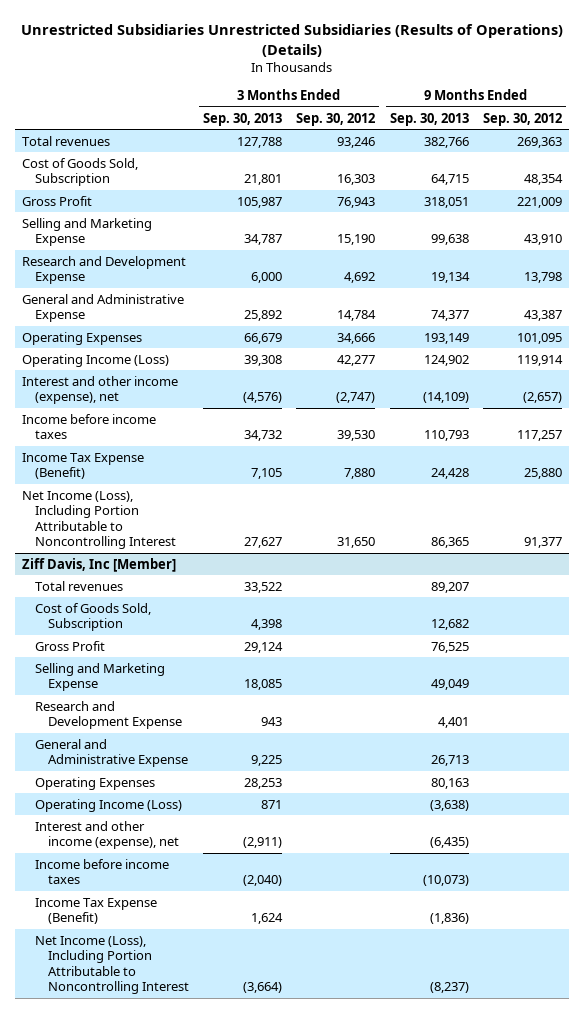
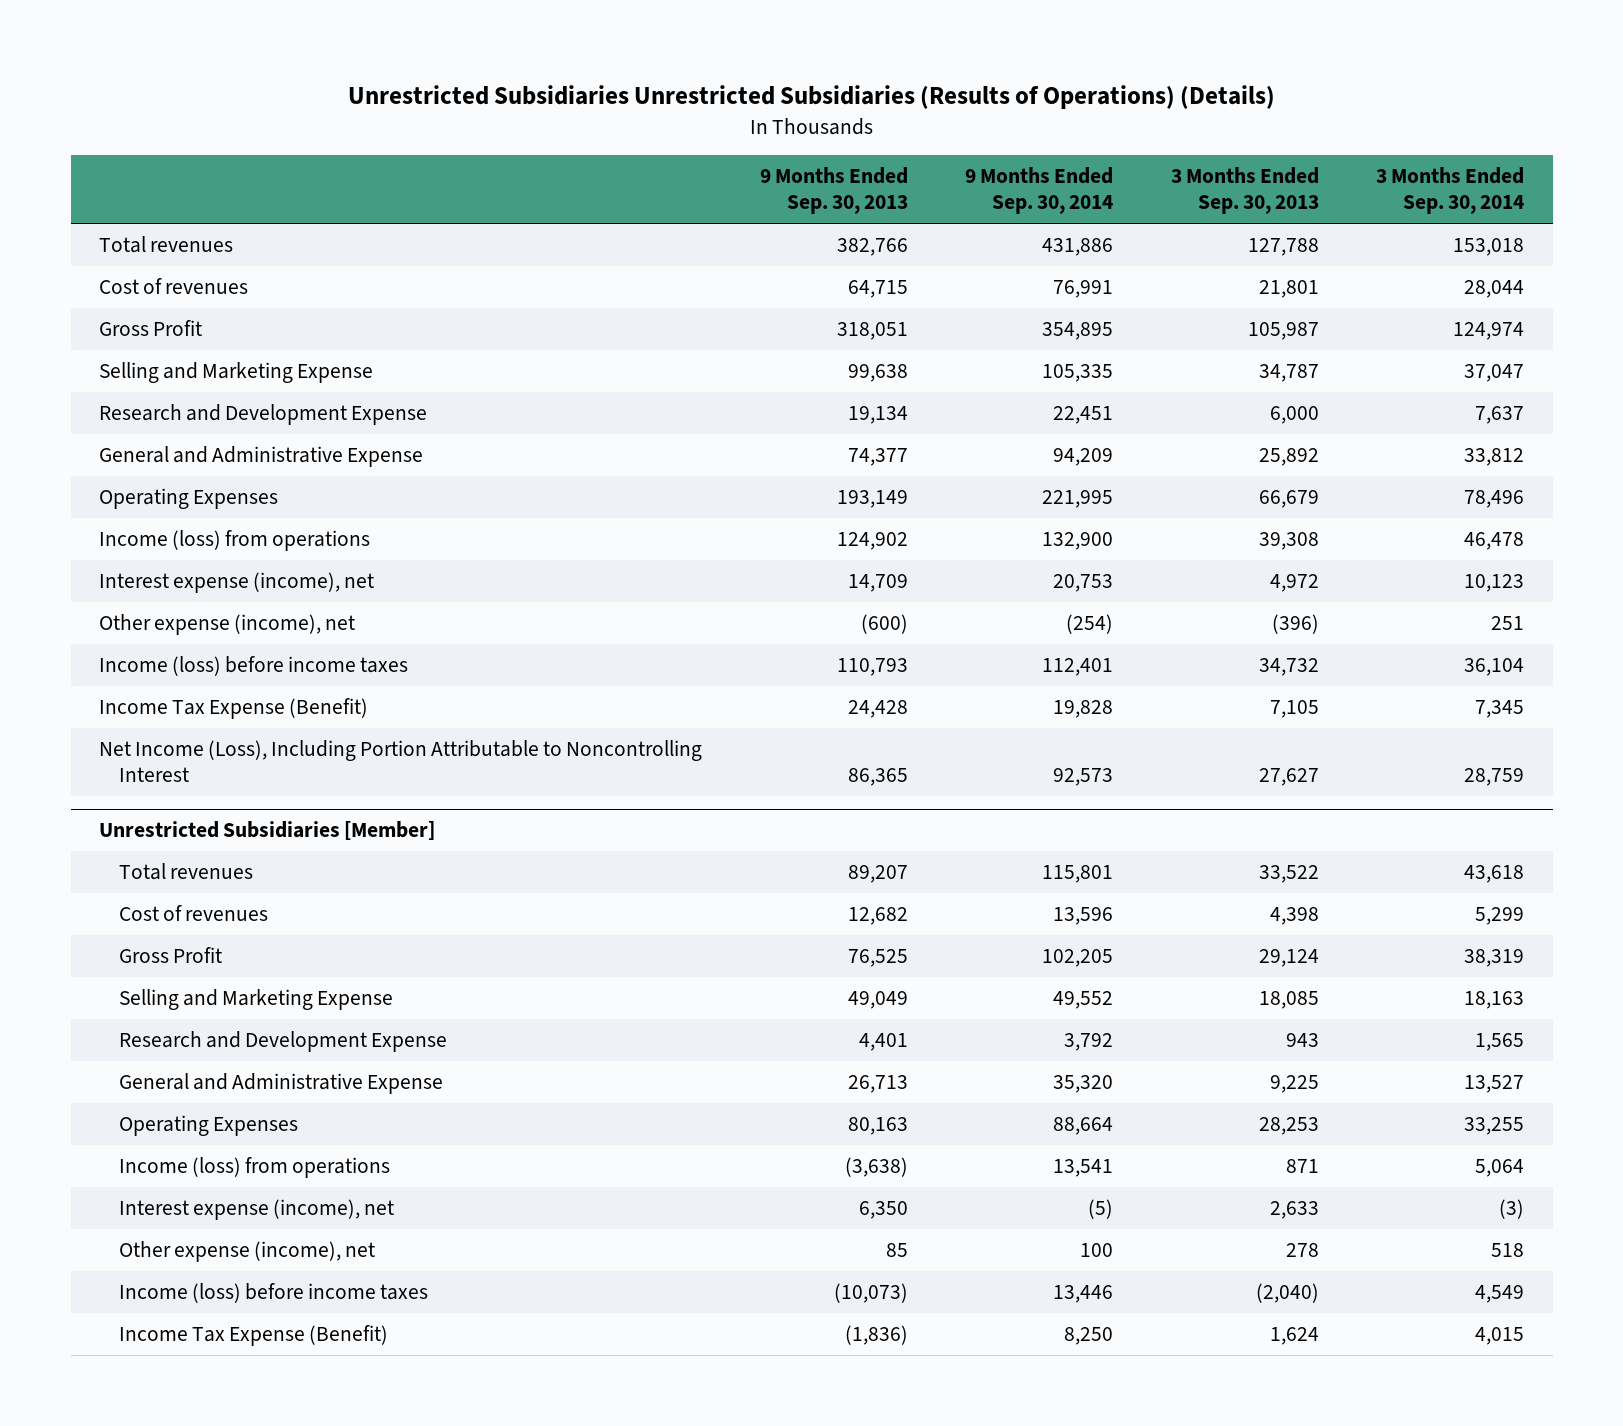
[296,112,376,126] Sep. 30, 2012 -> none
[483,112,563,126] Sep. 30, 2012 -> none
none -> [965,167,1114,215] 9 Months Ended Sep. 30, 2014
none -> [1376,167,1525,215] 3 Months Ended Sep. 30, 2014
[21,157,138,187] Cost of Goods Sold, Subscription -> [99,278,249,295] Cost of revenues
[21,353,169,367] Operating Income (Loss) -> [99,530,371,552] Income (loss) from operations
none -> [99,572,375,594] Interest expense (income), net
[21,375,178,405] Interest and other income (expense), net -> [99,614,356,636] Other expense (income), net
[243,392,283,404] (4,576) -> [1271,614,1319,635] (396)
[422,392,469,404] (14,109) -> [860,614,908,635] (600)
[21,413,156,440] Income before income taxes -> [99,656,409,677] Income (loss) before income taxes
[21,557,176,572] Ziff Davis, Inc [Member] -> none
none -> [99,821,436,841] Unrestricted Subsidiaries [Member]
[34,602,151,632] Cost of Goods Sold, Subscription -> [118,905,268,922] Cost of revenues
[34,798,182,812] Operating Income (Loss) -> [118,1157,390,1179] Income (loss) from operations
none -> [118,1199,394,1221] Interest expense (income), net
[34,820,179,850] Interest and other income (expense), net -> [118,1241,375,1263] Other expense (income), net
[243,837,283,849] (2,911) -> [1285,1243,1319,1258] 278
[429,837,469,849] (6,435) -> [885,1243,908,1258] 85
[34,858,169,885] Income before income taxes -> [118,1283,428,1304] Income (loss) before income taxes
[34,935,189,995] Net Income (Loss), Including Portion Attributable to Noncontrolling Interest -> none

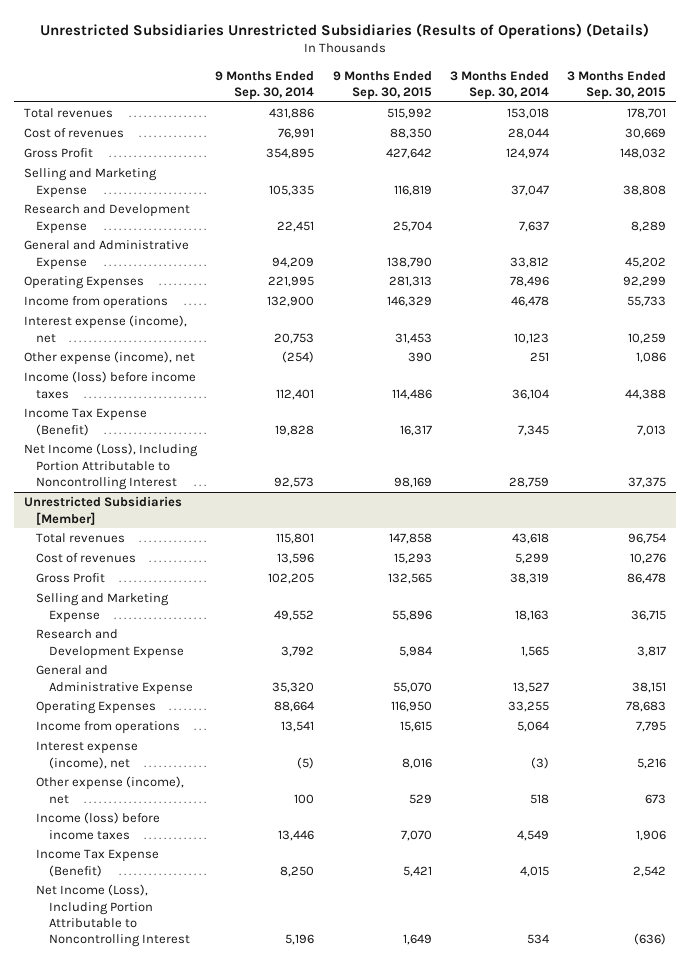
[759,167,908,215] 9 Months Ended Sep. 30, 2013 -> none
[1170,167,1319,215] 3 Months Ended Sep. 30, 2013 -> none
none -> [332,70,432,101] 9 Months Ended Sep. 30, 2015
none -> [567,70,667,101] 3 Months Ended Sep. 30, 2015
[99,530,371,552] Income (loss) from operations -> [23,296,168,310] Income from operations
[118,1157,390,1179] Income (loss) from operations -> [36,721,181,735] Income from operations
none -> [36,884,191,948] Net Income (Loss), Including Portion Attributable to Noncontrolling Interest

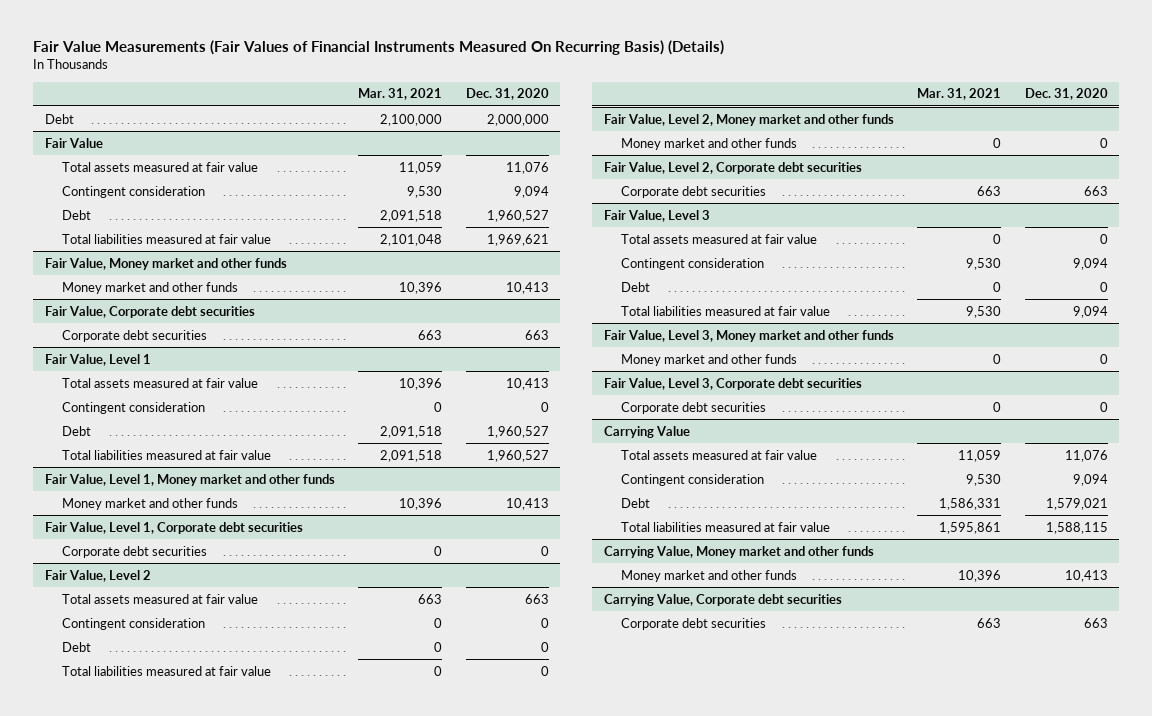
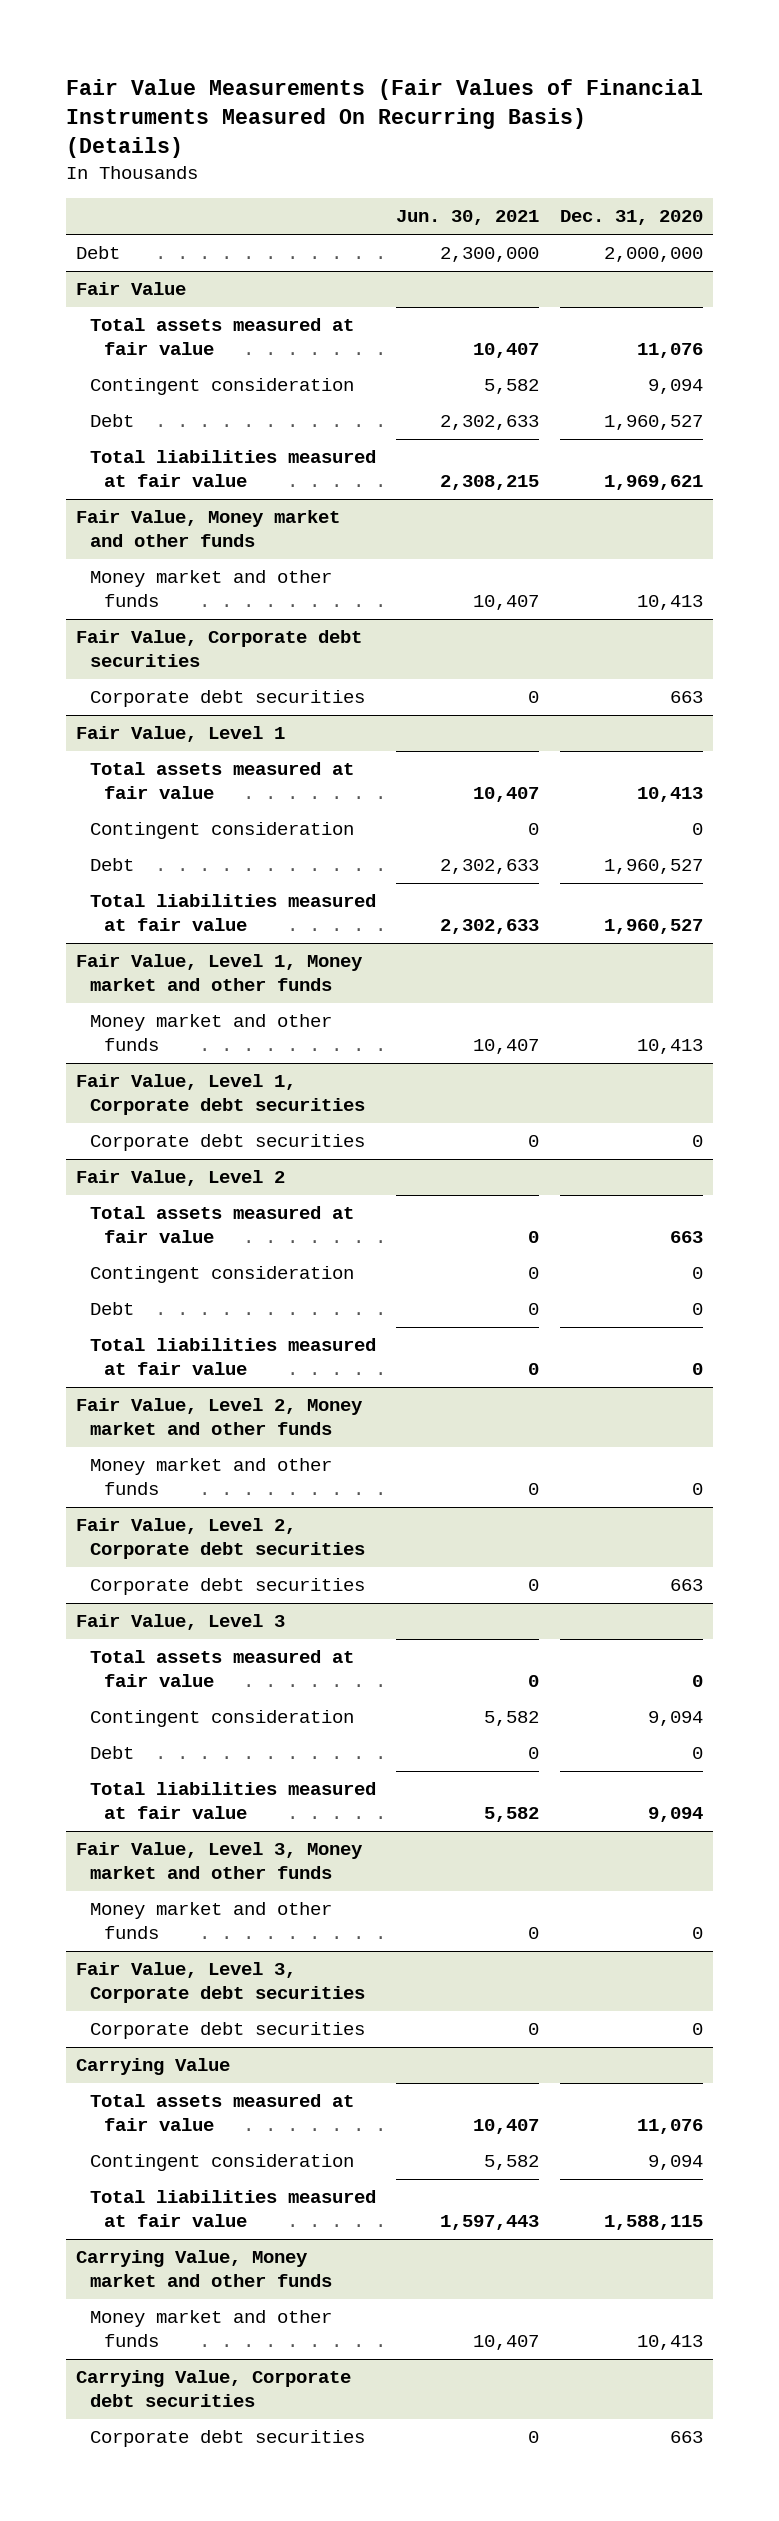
[358,88,443,101] Mar. 31, 2021 -> none
none -> [396,210,540,226] Jun. 30, 2021
[621,497,651,508] Debt -> none

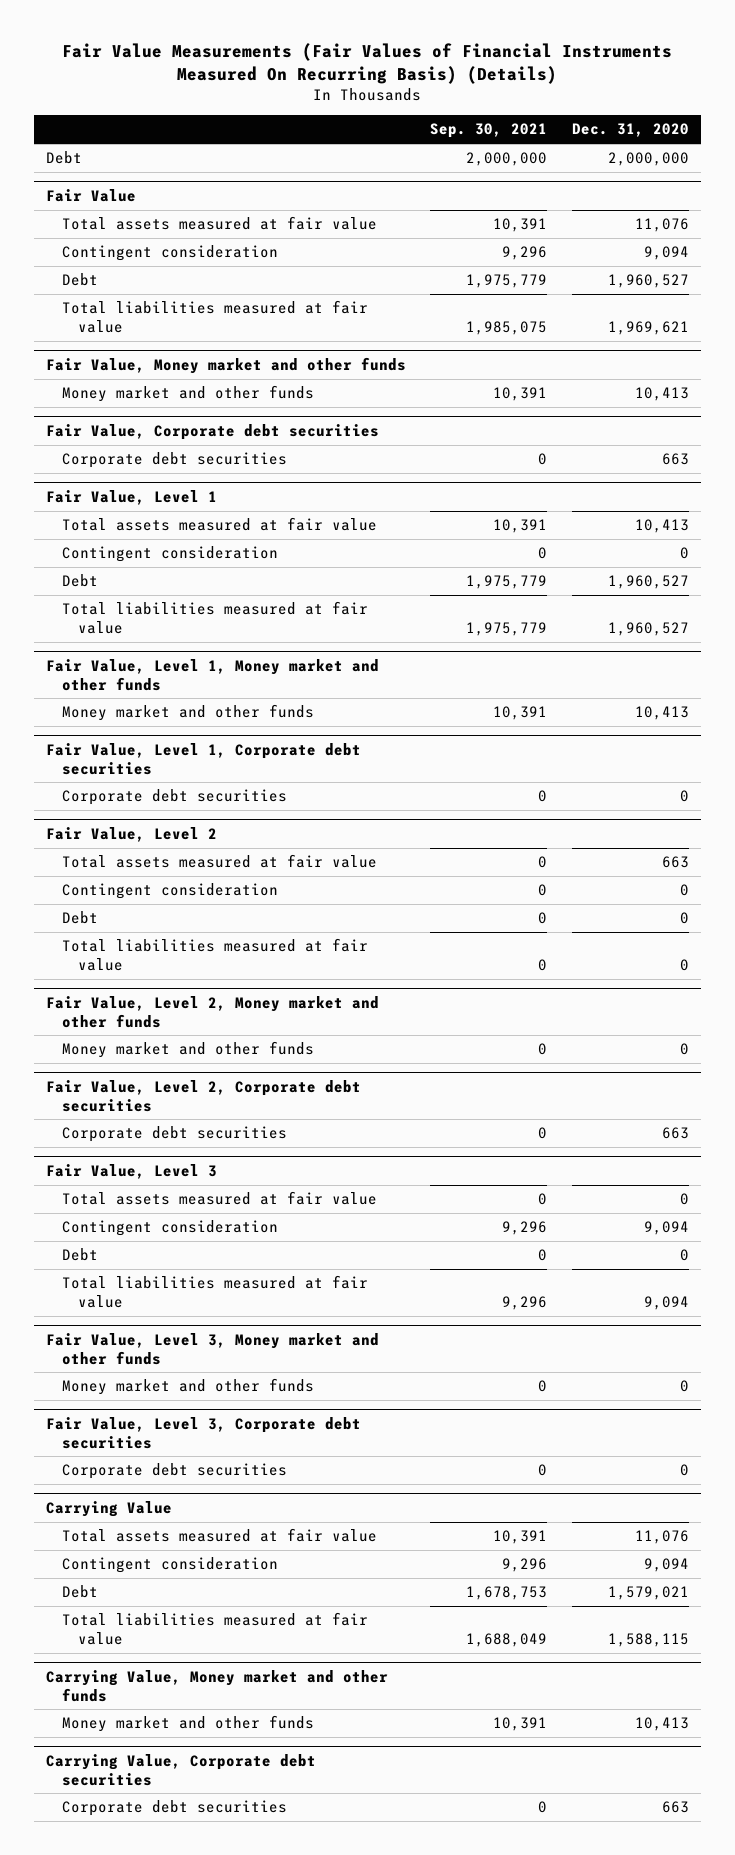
[396,210,540,226] Jun. 30, 2021 -> none
none -> [430,123,548,139] Sep. 30, 2021
none -> [61,1585,98,1599] Debt

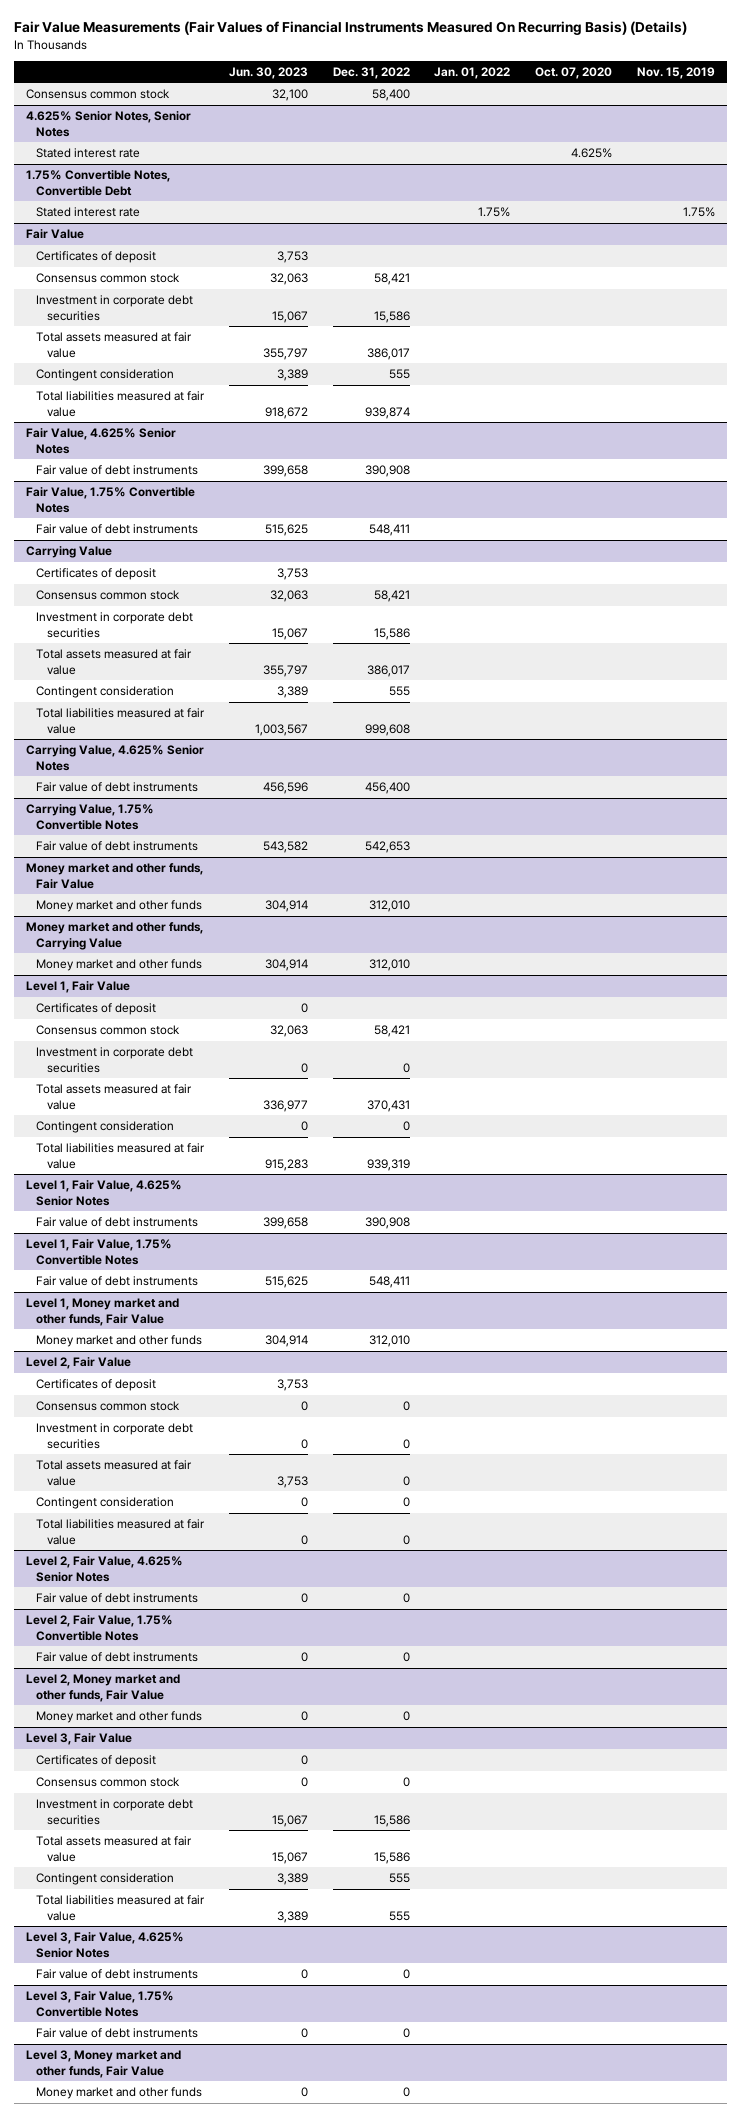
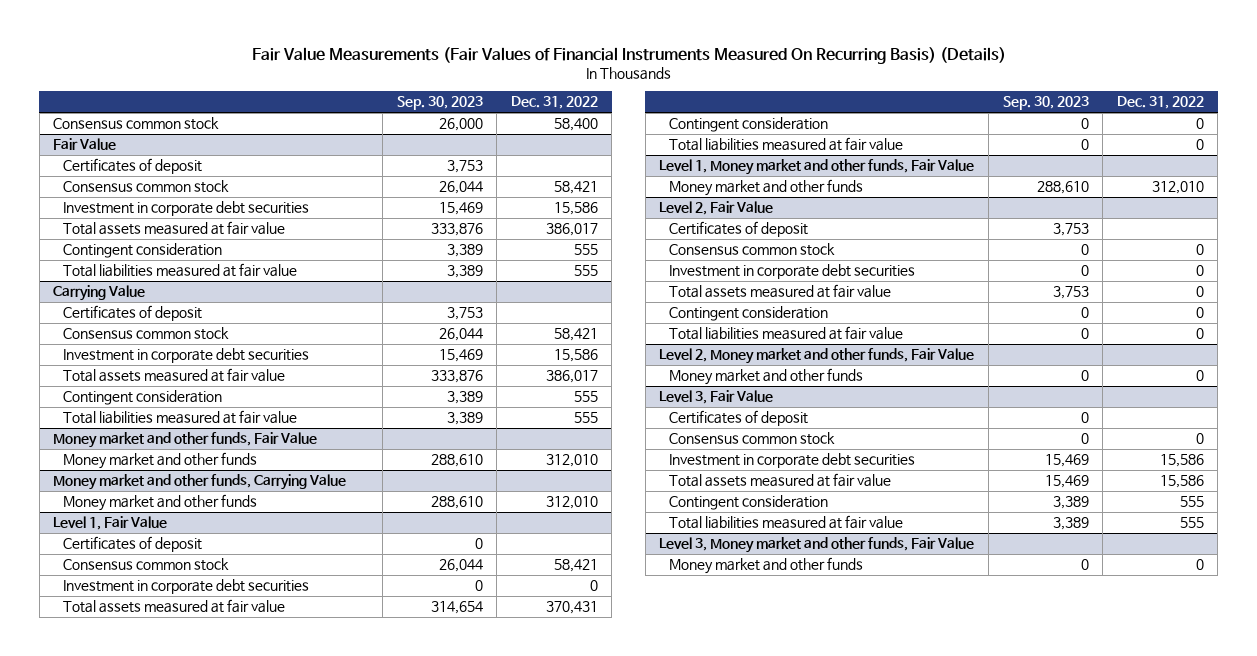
[229,66,309,79] Jun. 30, 2023 -> none
[434,66,511,79] Jan. 01, 2022 -> none
[534,66,612,79] Oct. 07, 2020 -> none
[636,66,715,79] Nov. 15, 2019 -> none
none -> [396,96,483,111] Sep. 30, 2023
[25,111,191,137] 4.625% Senior Notes, Senior Notes -> none
[36,148,141,159] Stated interest rate -> none
[25,170,170,196] 1.75% Convertible Notes, Convertible Debt -> none
[36,207,141,218] Stated interest rate -> none
[25,428,176,454] Fair Value, 4.625% Senior Notes -> none
[36,465,199,476] Fair value of debt instruments -> none
[25,487,195,513] Fair Value, 1.75% Convertible Notes -> none
[36,524,199,535] Fair value of debt instruments -> none
[364,406,410,419] 939,874 -> [573,265,598,277] 555
[25,745,204,771] Carrying Value, 4.625% Senior Notes -> none
[36,782,199,793] Fair value of debt instruments -> none
[25,804,154,830] Carrying Value, 1.75% Convertible Notes -> none
[36,841,199,852] Fair value of debt instruments -> none
[364,723,410,736] 999,608 -> [573,412,598,424] 555
[25,1180,182,1206] Level 1, Fair Value, 4.625% Senior Notes -> none
[36,1217,199,1228] Fair value of debt instruments -> none
[25,1239,172,1265] Level 1, Fair Value, 1.75% Convertible Notes -> none
[36,1276,199,1287] Fair value of debt instruments -> none
[366,1158,410,1171] 939,319 -> [1195,139,1204,151] 0
[25,1556,183,1582] Level 2, Fair Value, 4.625% Senior Notes -> none
[36,1593,199,1604] Fair value of debt instruments -> none
[25,1615,173,1641] Level 2, Fair Value, 1.75% Convertible Notes -> none
[36,1652,199,1663] Fair value of debt instruments -> none
[25,1932,184,1958] Level 3, Fair Value, 4.625% Senior Notes -> none
[36,1969,199,1980] Fair value of debt instruments -> none
[25,1991,174,2017] Level 3, Fair Value, 1.75% Convertible Notes -> none
[36,2028,199,2039] Fair value of debt instruments -> none

